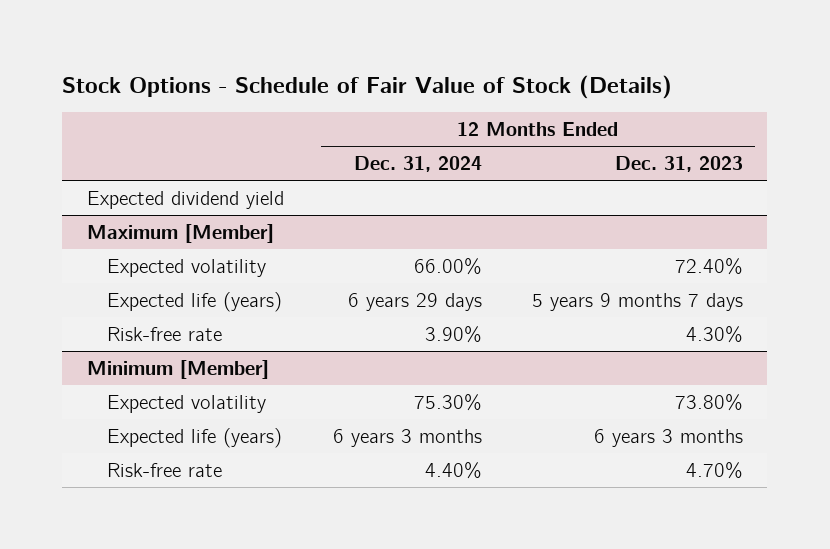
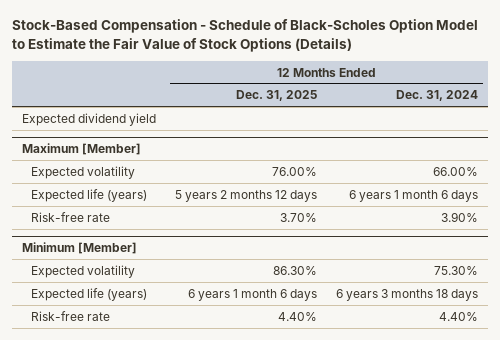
[62,74,673,99] Stock Options - Schedule of Fair Value of Stock (Details) -> [11,19,478,52] Stock-Based Compensation - Schedule of Black-Scholes Option Model to Estimate the Fair Value of Stock Options (Details)
[614,156,743,173] Dec. 31, 2023 -> none
none -> [235,90,317,102] Dec. 31, 2025
[348,292,483,311] 6 years 29 days -> [349,189,479,202] 6 years 1 month 6 days
[333,428,483,447] 6 years 3 months -> [336,288,479,301] 6 years 3 months 18 days

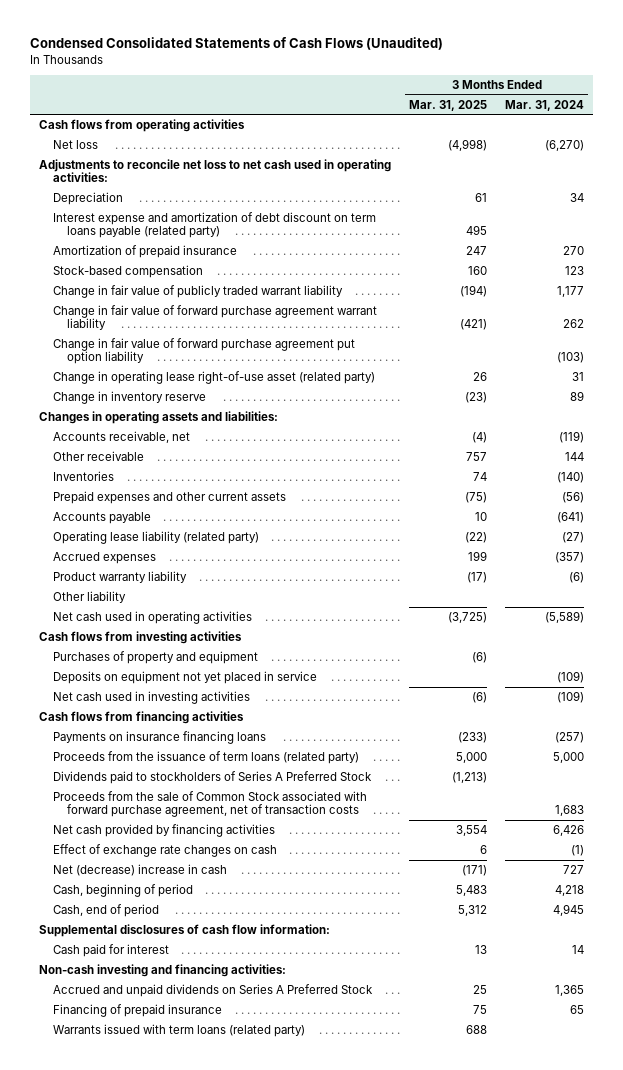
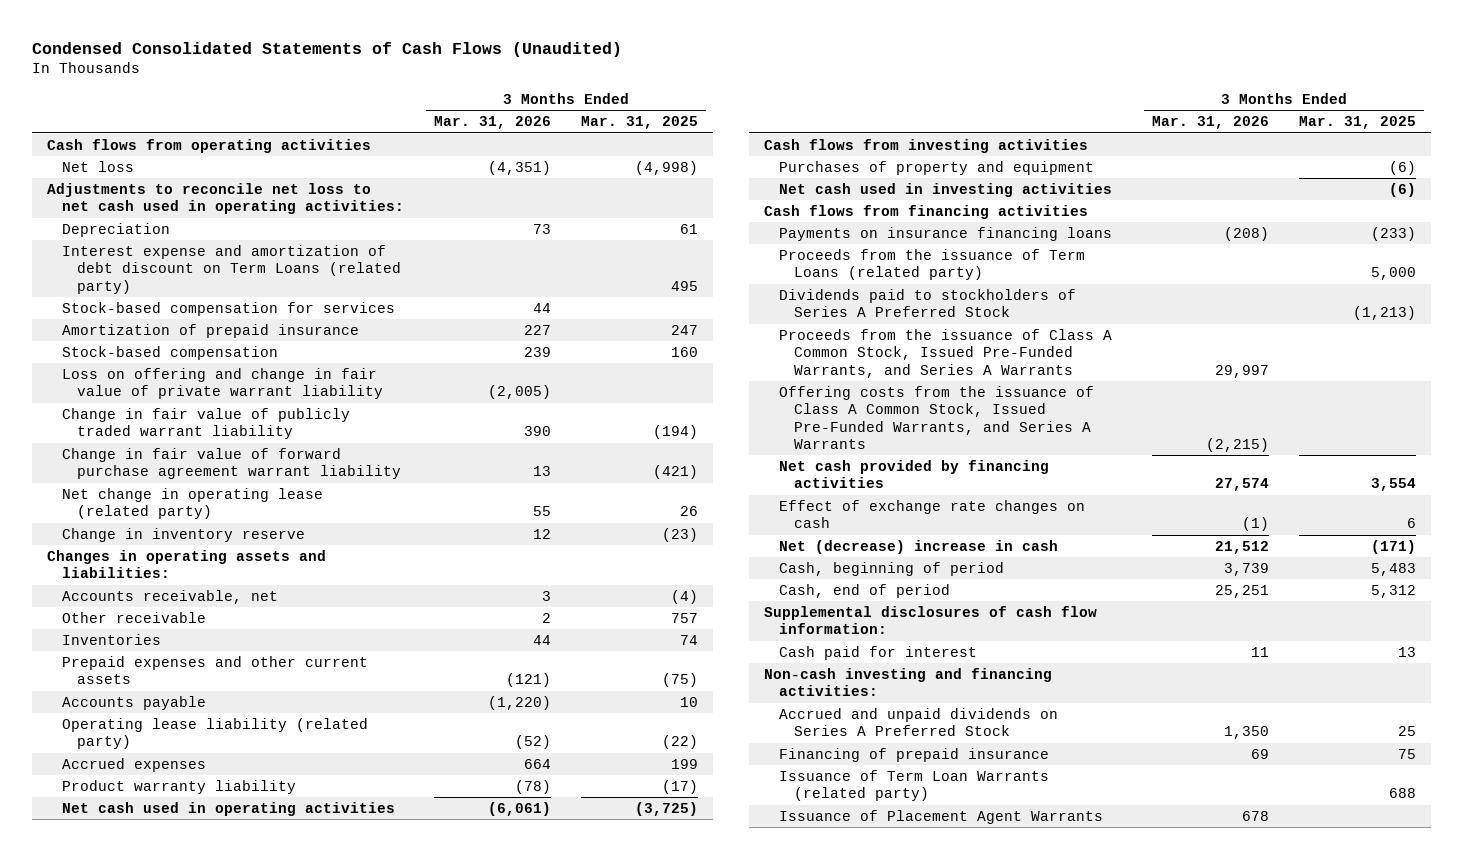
[504,99,584,111] Mar. 31, 2024 -> none
none -> [433,116,551,130] Mar. 31, 2026
[52,211,376,239] Interest expense and amortization of debt discount on term loans payable (related party) -> [61,244,401,294] Interest expense and amortization of debt discount on Term Loans (related party)
none -> [61,301,395,316] Stock-based compensation for services
none -> [61,367,383,400] Loss on offering and change in fair value of private warrant liability
[52,337,355,365] Change in fair value of forward purchase agreement put option liability -> none
[52,370,375,384] Change in operating lease right-of-use asset (related party) -> [61,487,323,520] Net change in operating lease (related party)
[52,590,126,603] Other liability -> none
[52,670,317,684] Deposits on equipment not yet placed in service -> none
[52,750,359,764] Proceeds from the issuance of term loans (related party) -> [779,248,1086,281] Proceeds from the issuance of Term Loans (related party)
[52,790,367,818] Proceeds from the sale of Common Stock associated with forward purchase agreement, net of transaction costs -> [779,328,1113,378] Proceeds from the issuance of Class A Common Stock, Issued Pre-Funded Warrants, and Series A Warrants
none -> [779,385,1095,449] Offering costs from the issuance of Class A Common Stock, Issued Pre-Funded Warrants, and Series A Warrants
[52,1023,305,1037] Warrants issued with term loans (related party) -> [779,769,1050,802] Issuance of Term Loan Warrants (related party)
none -> [779,809,1104,824] Issuance of Placement Agent Warrants

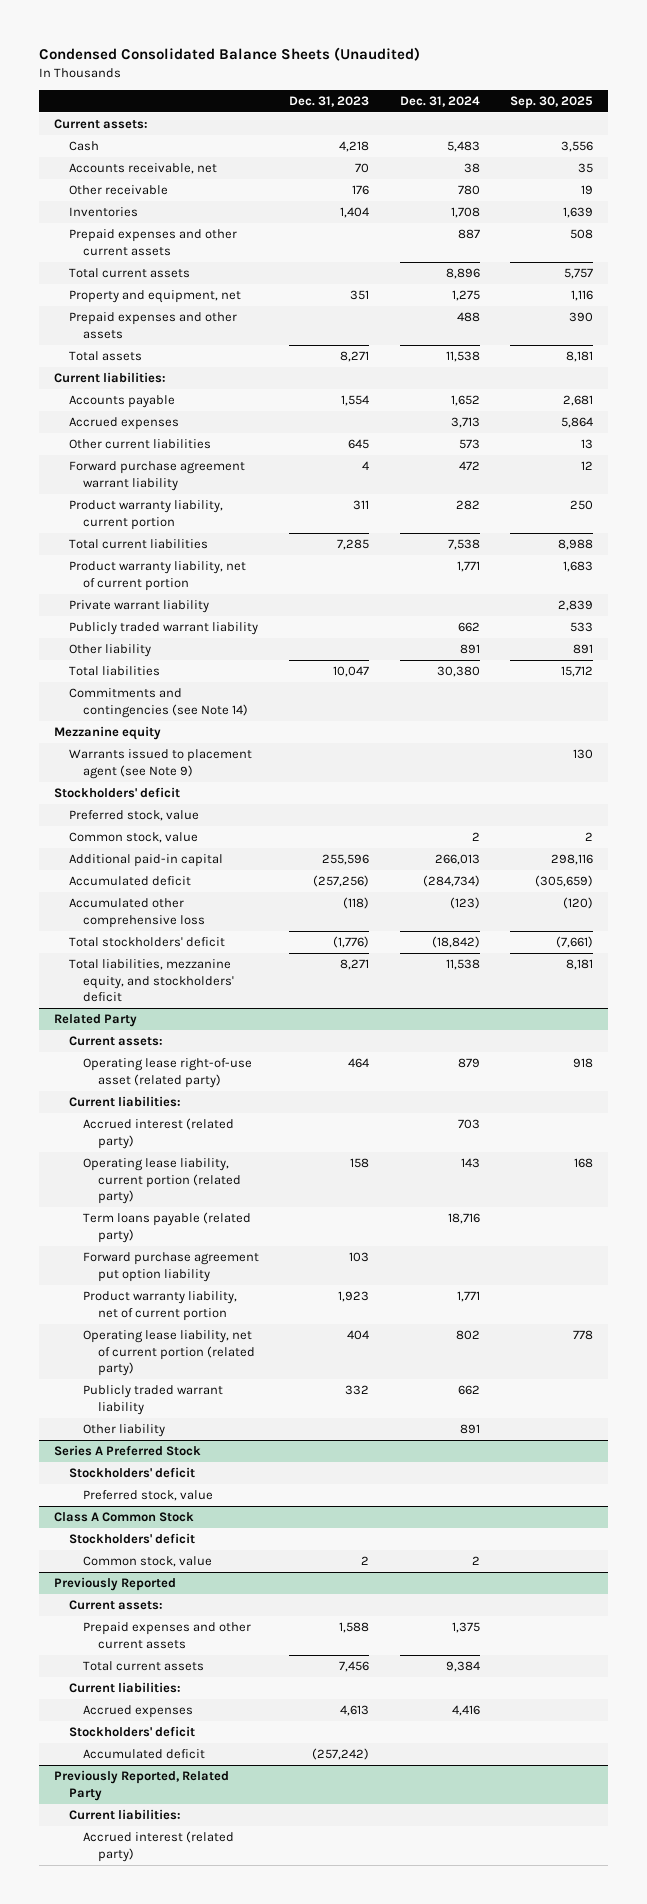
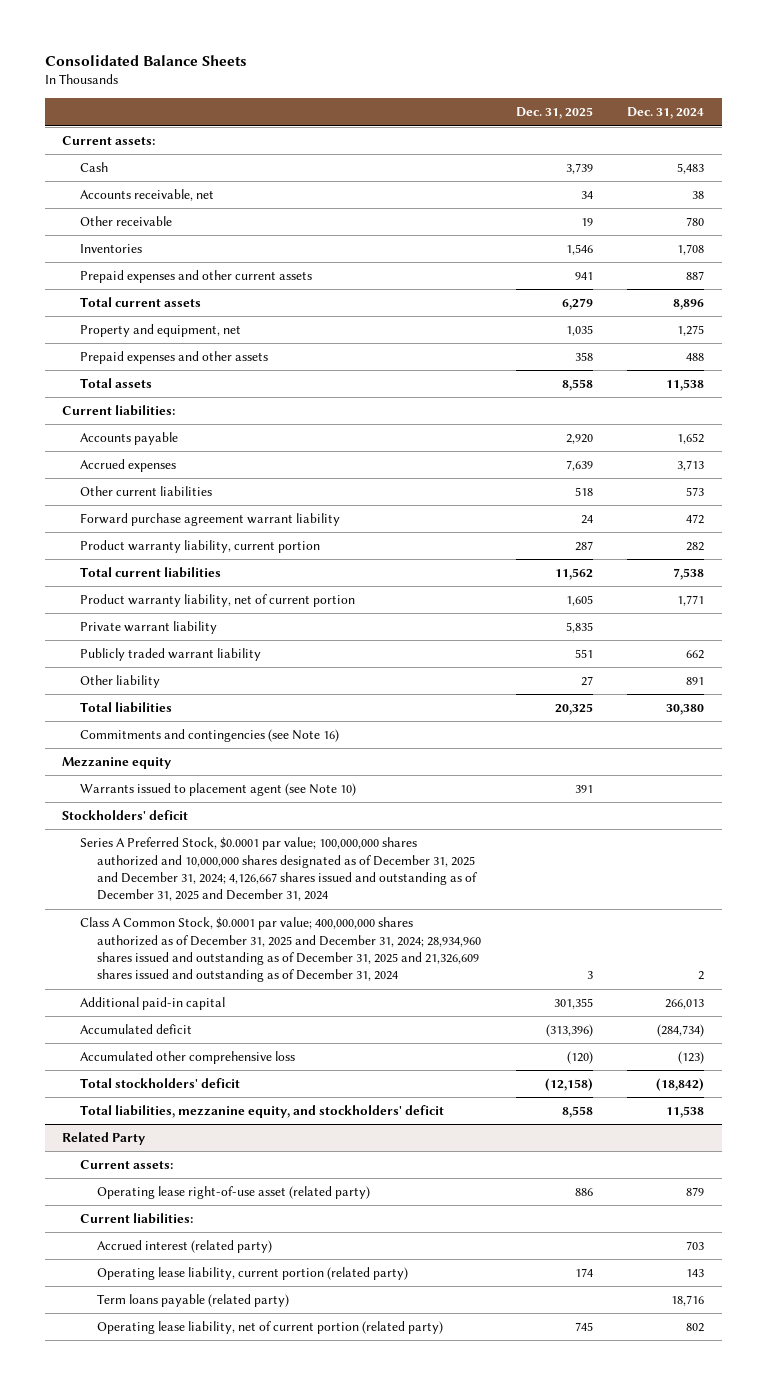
[39,47,421,62] Condensed Consolidated Balance Sheets (Unaudited) -> [44,55,247,67] Consolidated Balance Sheets
[289,95,370,107] Dec. 31, 2023 -> none
[510,95,594,109] Sep. 30, 2025 -> none
none -> [515,107,593,120] Dec. 31, 2025
[68,688,249,718] Commitments and contingencies (see Note 14) -> [79,729,339,743] Commitments and contingencies (see Note 16)
[68,749,252,779] Warrants issued to placement agent (see Note 9) -> [79,783,356,797] Warrants issued to placement agent (see Note 10)
[68,810,199,822] Preferred stock, value -> [79,837,478,902] Series A Preferred Stock, $0.0001 par value; 100,000,000 shares authorized and 10,000,000 shares designated as of December 31, 2025 and December 31, 2024; 4,126,667 shares issued and outstanding as of December 31, 2025 and December 31, 2024
[68,832,198,844] Common stock, value -> [79,917,482,983] Class A Common Stock, $0.0001 par value; 400,000,000 shares authorized as of December 31, 2025 and December 31, 2024; 28,934,960 shares issued and outstanding as of December 31, 2025 and 21,326,609 shares issued and outstanding as of December 31, 2024
[83,1252,260,1282] Forward purchase agreement put option liability -> none
[83,1291,238,1321] Product warranty liability, net of current portion -> none
[83,1385,224,1415] Publicly traded warrant liability -> none
[83,1424,166,1438] Other liability -> none
[54,1445,202,1457] Series A Preferred Stock -> none
[68,1467,195,1479] Stockholders' deficit -> none
[83,1490,214,1502] Preferred stock, value -> none
[54,1512,195,1523] Class A Common Stock -> none
[68,1533,195,1545] Stockholders' deficit -> none
[83,1556,213,1568] Common stock, value -> none
[54,1577,177,1592] Previously Reported -> none
[68,1600,163,1611] Current assets: -> none
[83,1622,252,1649] Prepaid expenses and other current assets -> none
[83,1661,205,1672] Total current assets -> none
[68,1682,181,1694] Current liabilities: -> none
[83,1705,194,1719] Accrued expenses -> none
[68,1726,195,1738] Stockholders' deficit -> none
[83,1749,206,1760] Accumulated deficit -> none
[54,1770,230,1801] Previously Reported, Related Party -> none
[68,1809,181,1821] Current liabilities: -> none
[83,1831,235,1862] Accrued interest (related party) -> none

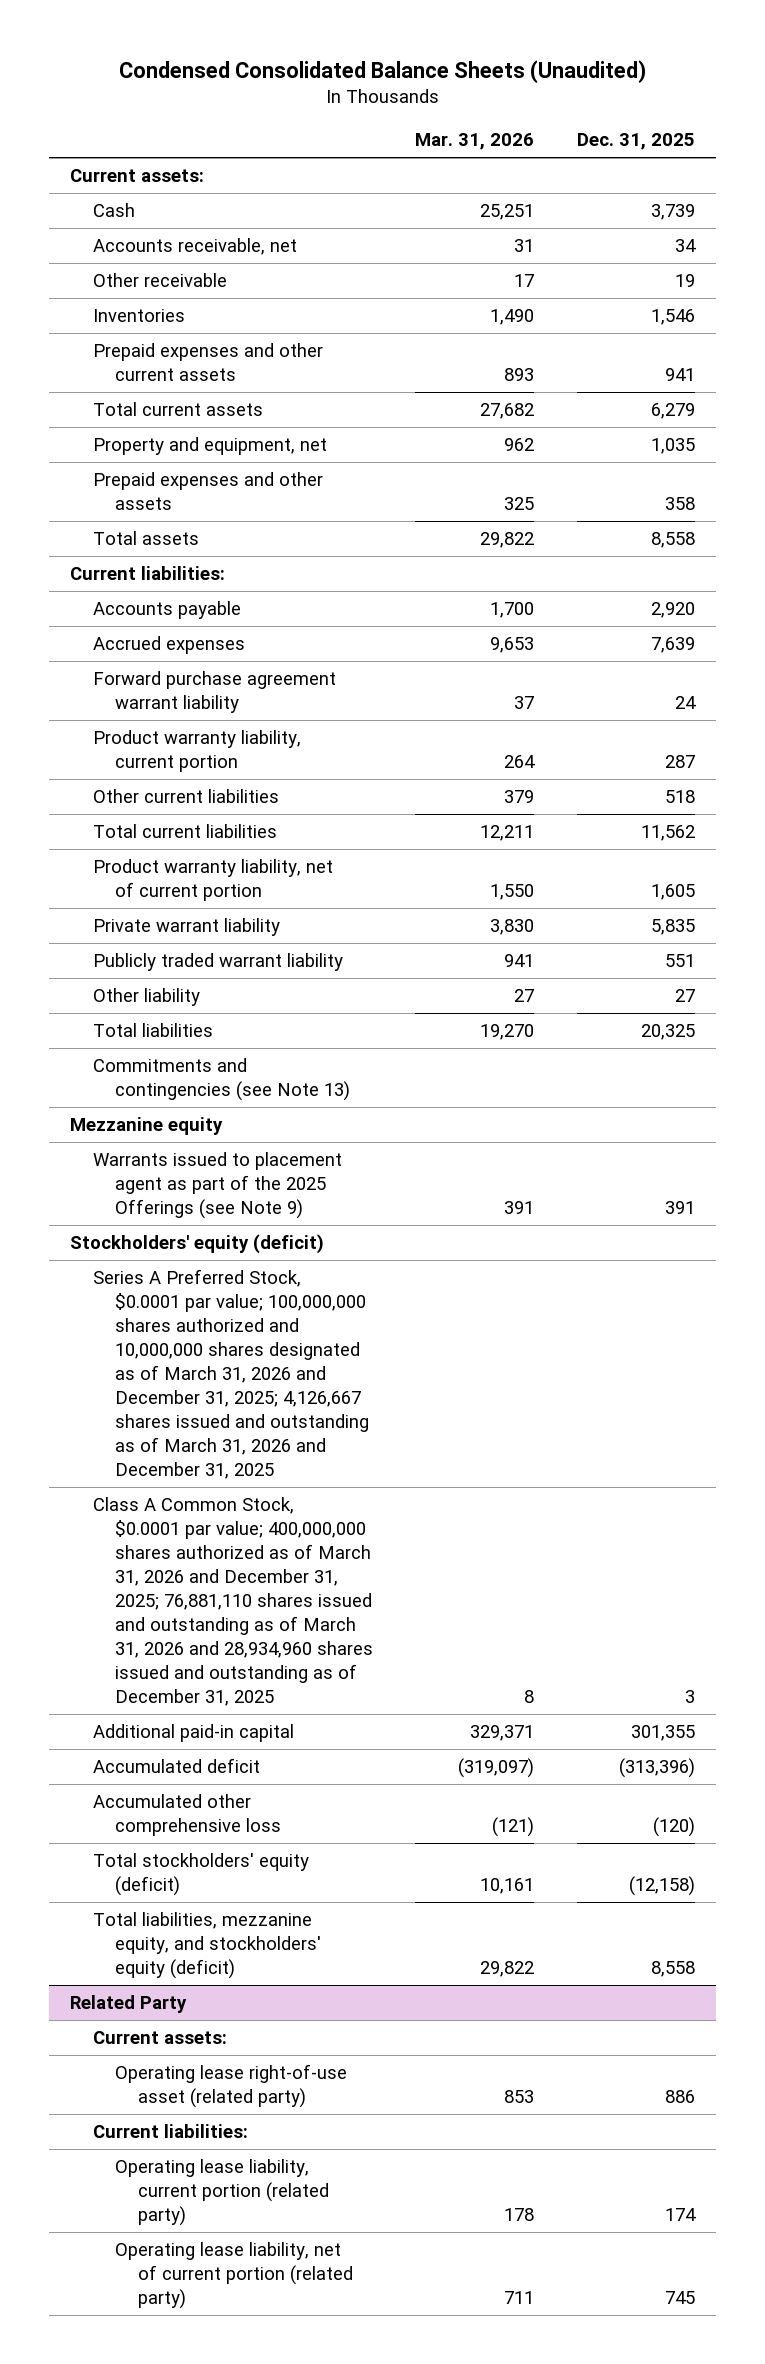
[44,55,247,67] Consolidated Balance Sheets -> [118,60,646,84] Condensed Consolidated Balance Sheets (Unaudited)
[627,107,705,120] Dec. 31, 2024 -> none
none -> [415,133,535,151] Mar. 31, 2026
[79,486,212,497] Other current liabilities -> [92,789,279,804] Other current liabilities
[79,729,339,743] Commitments and contingencies (see Note 16) -> [92,1058,351,1102] Commitments and contingencies (see Note 13)
[79,783,356,797] Warrants issued to placement agent (see Note 10) -> [92,1152,342,1220] Warrants issued to placement agent as part of the 2025 Offerings (see Note 9)
[62,810,189,821] Stockholders' deficit -> [70,1234,325,1255] Stockholders' equity (deficit)
[79,837,478,902] Series A Preferred Stock, $0.0001 par value; 100,000,000 shares authorized and 10,000,000 shares designated as of December 31, 2025 and December 31, 2024; 4,126,667 shares issued and outstanding as of December 31, 2025 and December 31, 2024 -> [92,1269,370,1479] Series A Preferred Stock, $0.0001 par value; 100,000,000 shares authorized and 10,000,000 shares designated as of March 31, 2026 and December 31, 2025; 4,126,667 shares issued and outstanding as of March 31, 2026 and December 31, 2025
[79,917,482,983] Class A Common Stock, $0.0001 par value; 400,000,000 shares authorized as of December 31, 2025 and December 31, 2024; 28,934,960 shares issued and outstanding as of December 31, 2025 and 21,326,609 shares issued and outstanding as of December 31, 2024 -> [92,1497,374,1706] Class A Common Stock, $0.0001 par value; 400,000,000 shares authorized as of March 31, 2026 and December 31, 2025; 76,881,110 shares issued and outstanding as of March 31, 2026 and 28,934,960 shares issued and outstanding as of December 31, 2025
[79,1078,240,1089] Total stockholders' deficit -> [92,1853,309,1897] Total stockholders' equity (deficit)
[79,1105,444,1119] Total liabilities, mezzanine equity, and stockholders' deficit -> [92,1912,322,1980] Total liabilities, mezzanine equity, and stockholders' equity (deficit)
[97,1240,273,1254] Accrued interest (related party) -> none
[97,1294,290,1308] Term loans payable (related party) -> none

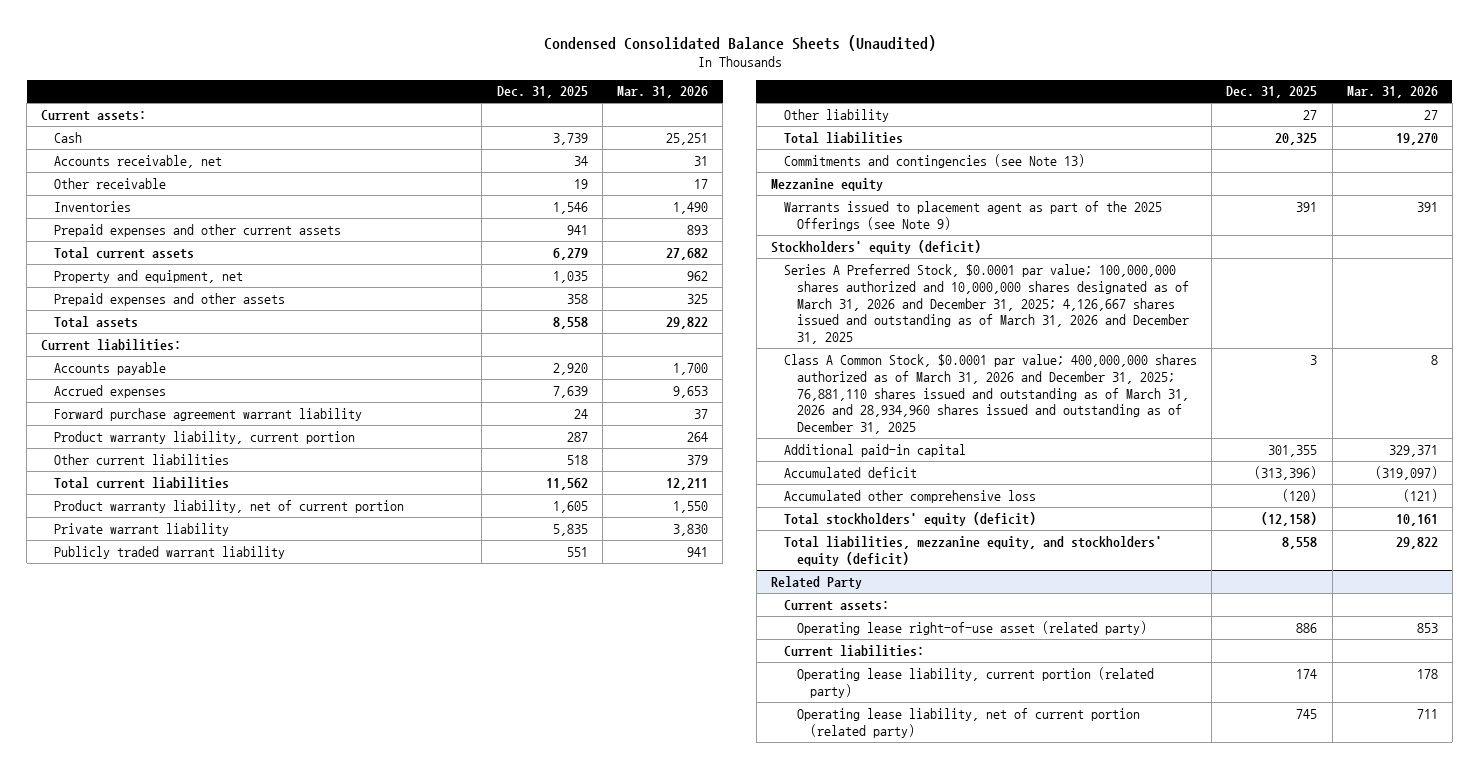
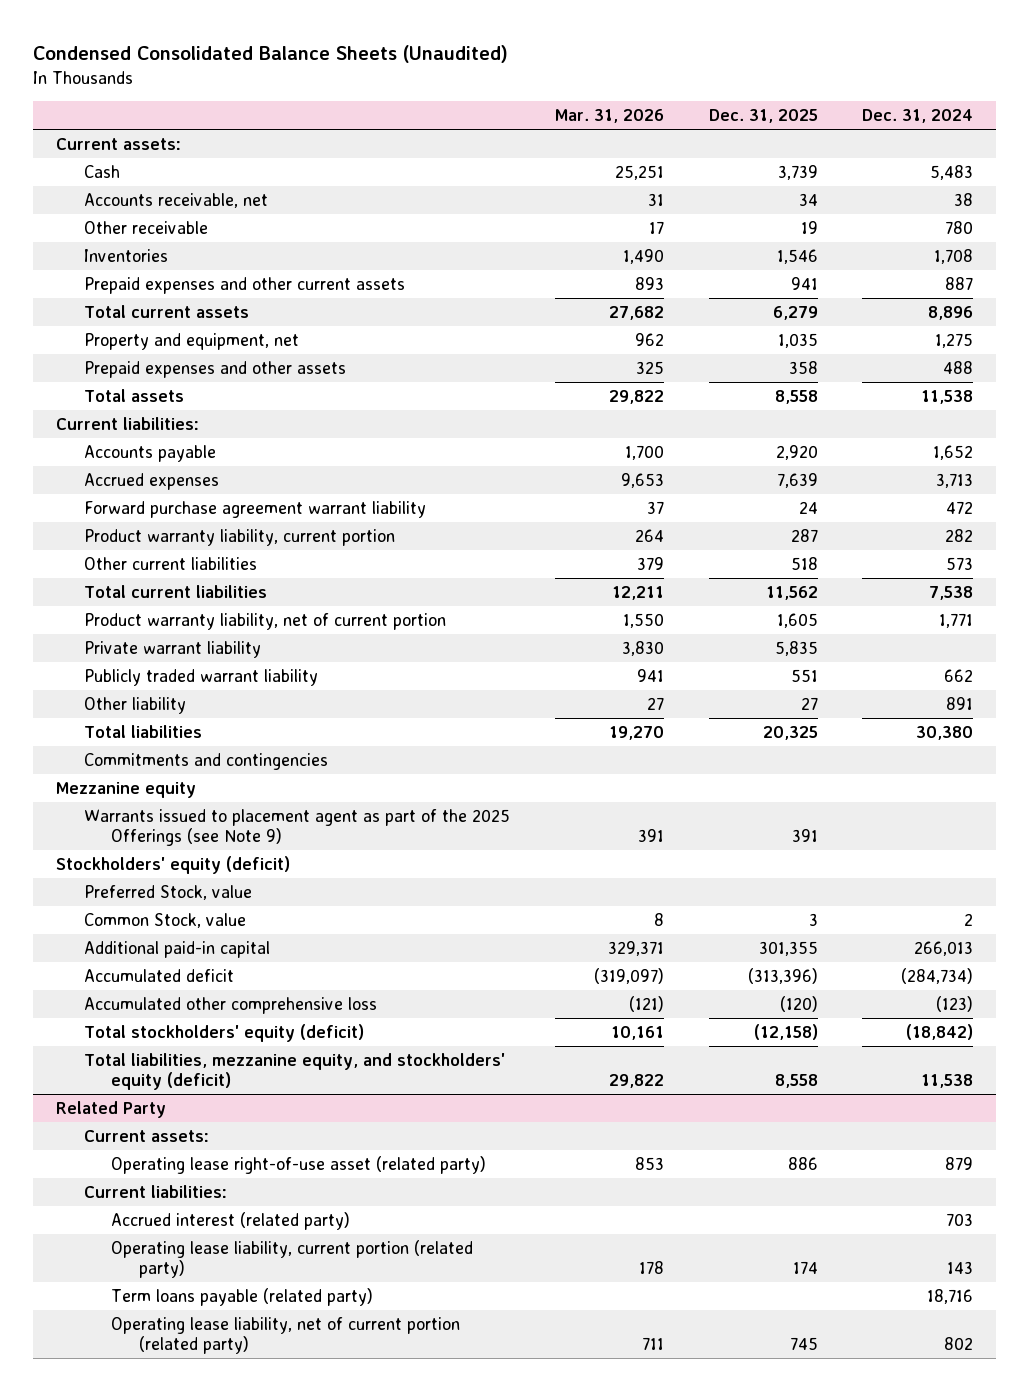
none -> [862,109,974,124] Dec. 31, 2024
[783,153,1085,168] Commitments and contingencies (see Note 13) -> [83,752,328,770] Commitments and contingencies
[783,263,1189,345] Series A Preferred Stock, $0.0001 par value; 100,000,000 shares authorized and 10,000,000 shares designated as of March 31, 2026 and December 31, 2025; 4,126,667 shares issued and outstanding as of March 31, 2026 and December 31, 2025 -> [83,884,252,900] Preferred Stock, value
[783,353,1197,435] Class A Common Stock, $0.0001 par value; 400,000,000 shares authorized as of March 31, 2026 and December 31, 2025; 76,881,110 shares issued and outstanding as of March 31, 2026 and 28,934,960 shares issued and outstanding as of December 31, 2025 -> [83,912,246,928] Common Stock, value
none -> [111,1211,351,1230] Accrued interest (related party)
none -> [111,1287,374,1306] Term loans payable (related party)

